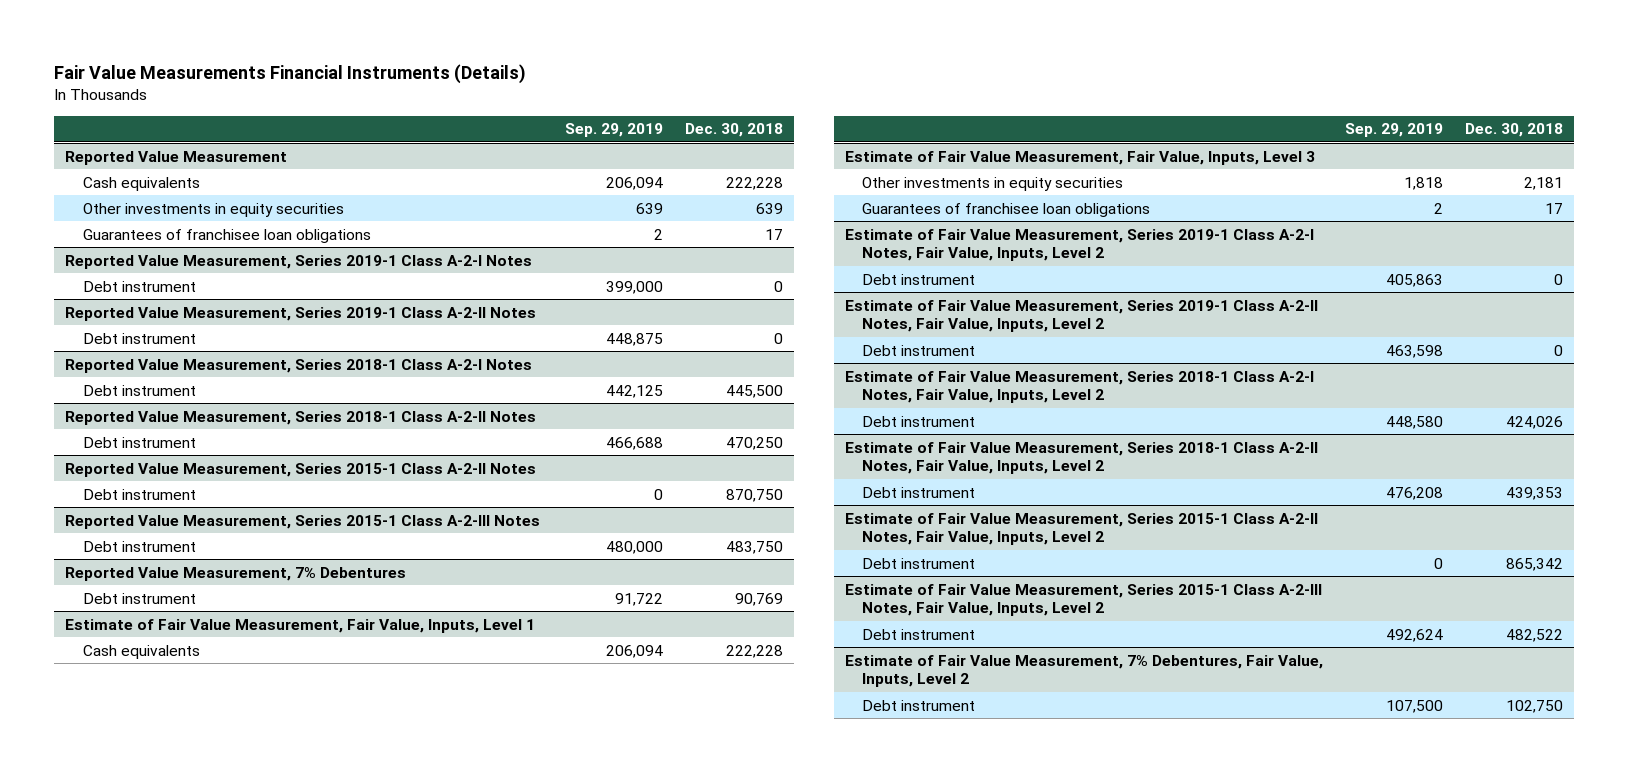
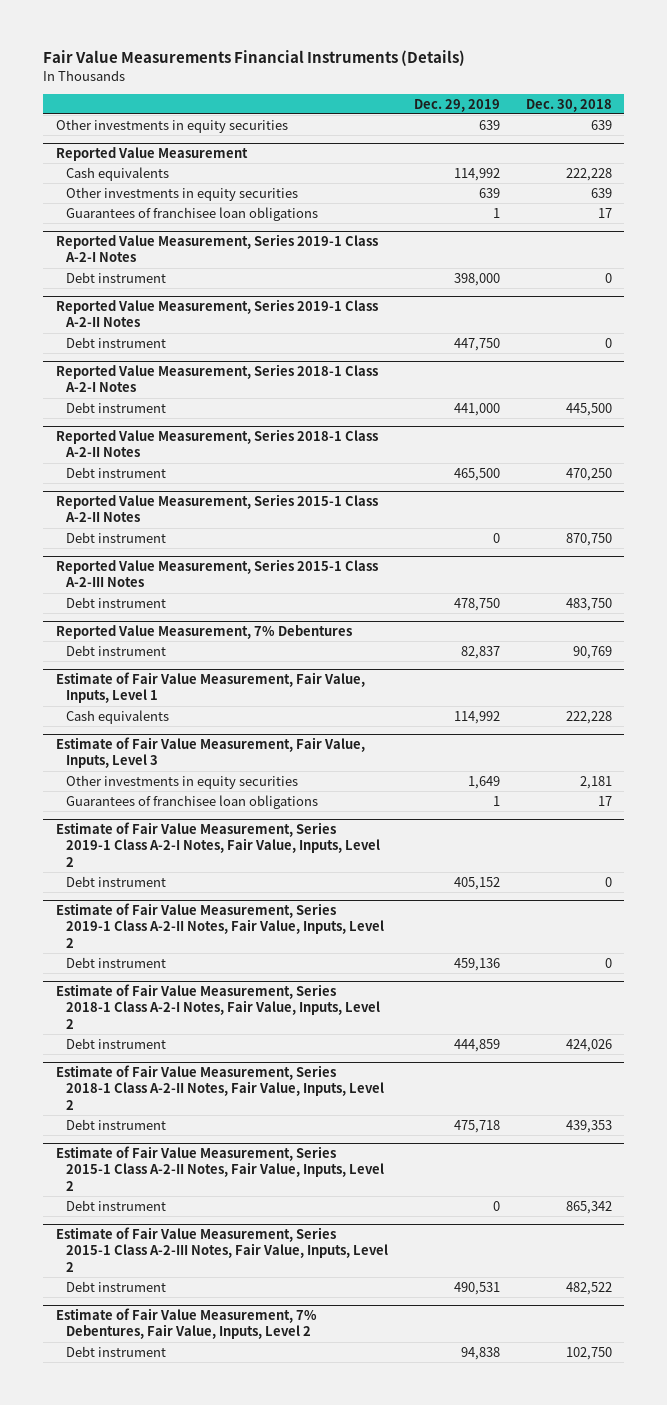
[565,123,664,138] Sep. 29, 2019 -> none
none -> [413,98,500,112] Dec. 29, 2019
none -> [55,118,288,133] Other investments in equity securities

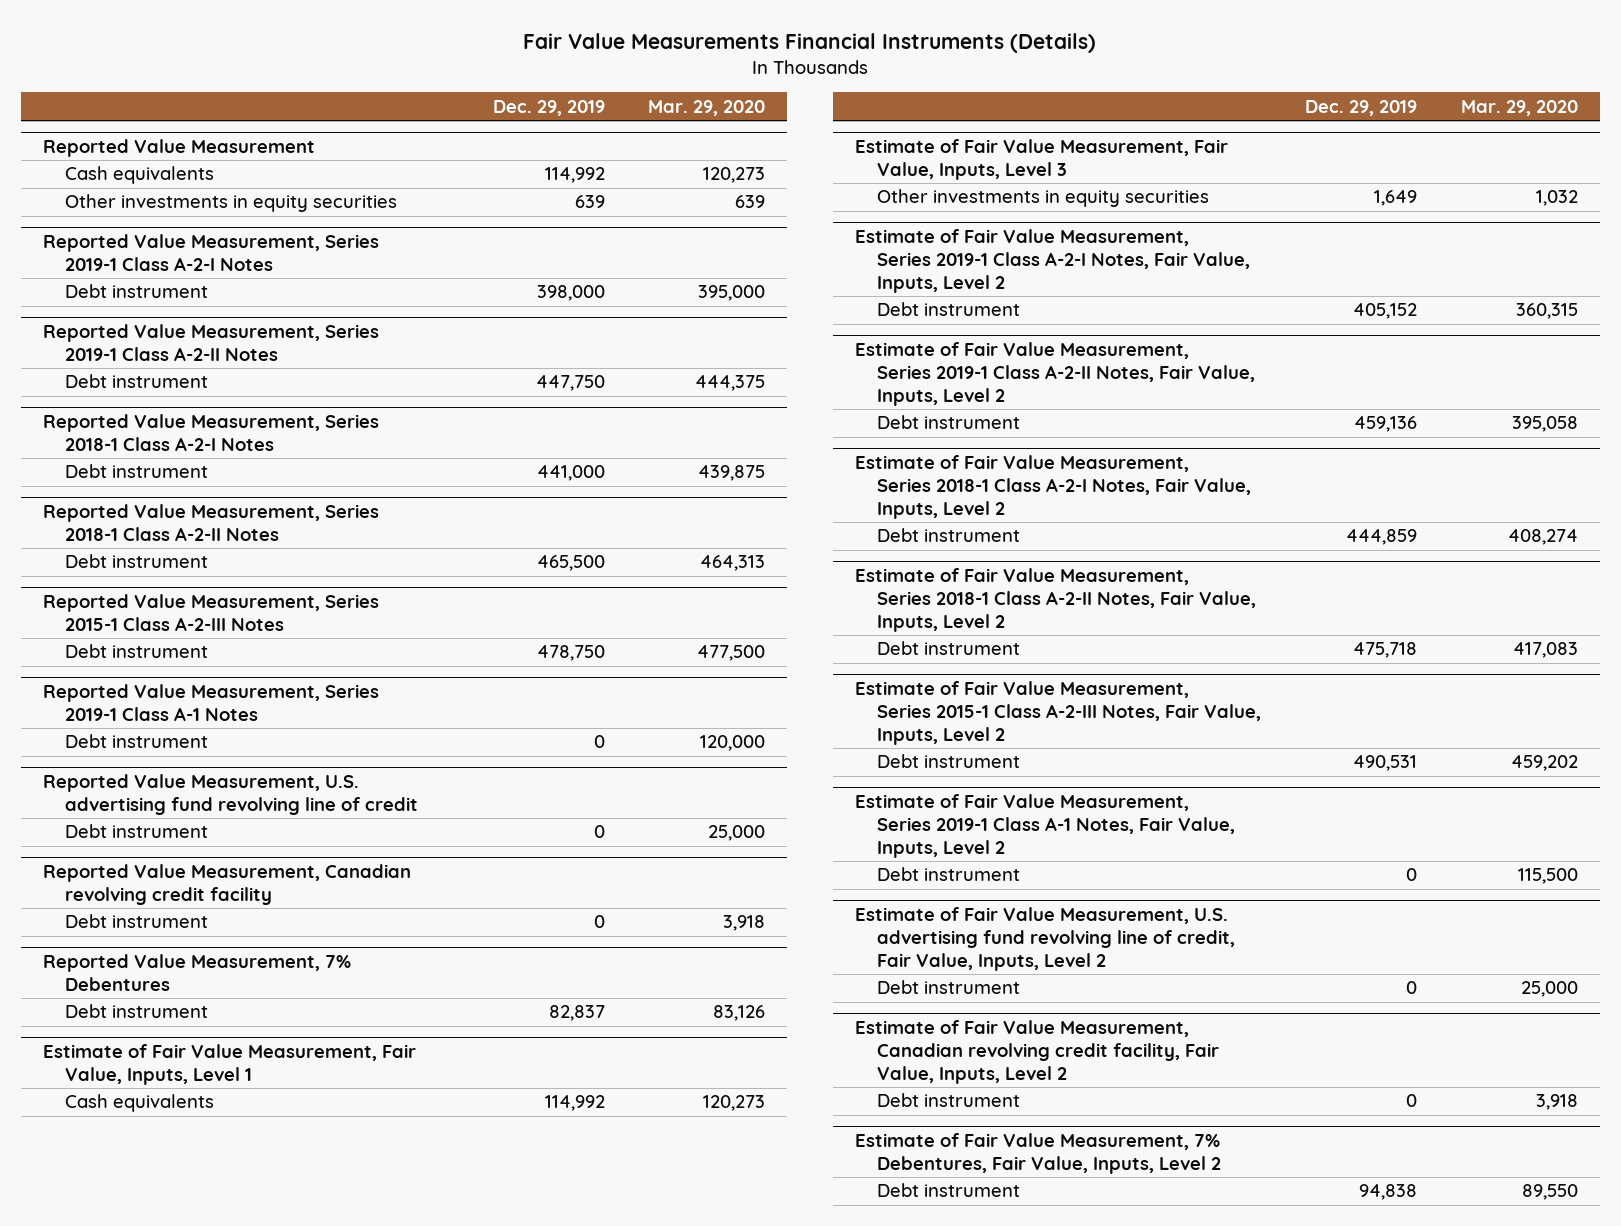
[525,98,612,112] Dec. 30, 2018 -> none
none -> [648,99,766,116] Mar. 29, 2020
[55,118,288,133] Other investments in equity securities -> none
[66,206,319,221] Guarantees of franchisee loan obligations -> none
[55,493,378,523] Reported Value Measurement, Series 2015-1 Class A-2-II Notes -> none
[66,531,167,543] Debt instrument -> none
none -> [42,683,379,721] Reported Value Measurement, Series 2019-1 Class A-1 Notes
none -> [65,734,209,749] Debt instrument
none -> [42,773,419,815] Reported Value Measurement, U.S. advertising fund revolving line of credit
none -> [65,824,209,839] Debt instrument
none -> [42,863,411,905] Reported Value Measurement, Canadian revolving credit facility
none -> [65,914,209,929] Debt instrument
[66,794,319,809] Guarantees of franchisee loan obligations -> none
[55,1145,385,1191] Estimate of Fair Value Measurement, Series 2015-1 Class A-2-II Notes, Fair Value, Inputs, Level 2 -> none
[66,1199,167,1211] Debt instrument -> none
none -> [855,793,1236,858] Estimate of Fair Value Measurement, Series 2019-1 Class A-1 Notes, Fair Value, Inputs, Level 2
none -> [877,867,1021,882] Debt instrument
none -> [855,906,1236,971] Estimate of Fair Value Measurement, U.S. advertising fund revolving line of credit, Fair Value, Inputs, Level 2
none -> [877,980,1021,995] Debt instrument
none -> [855,1019,1220,1084] Estimate of Fair Value Measurement, Canadian revolving credit facility, Fair Value, Inputs, Level 2
none -> [877,1093,1021,1108] Debt instrument

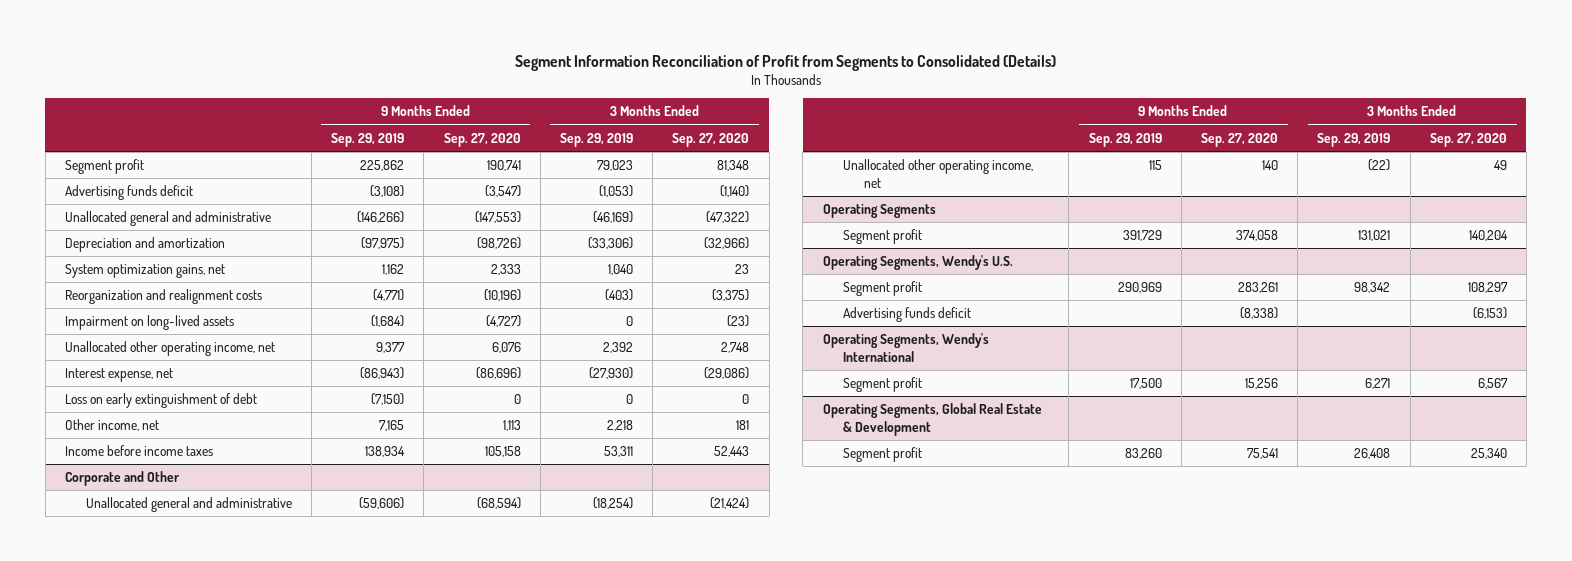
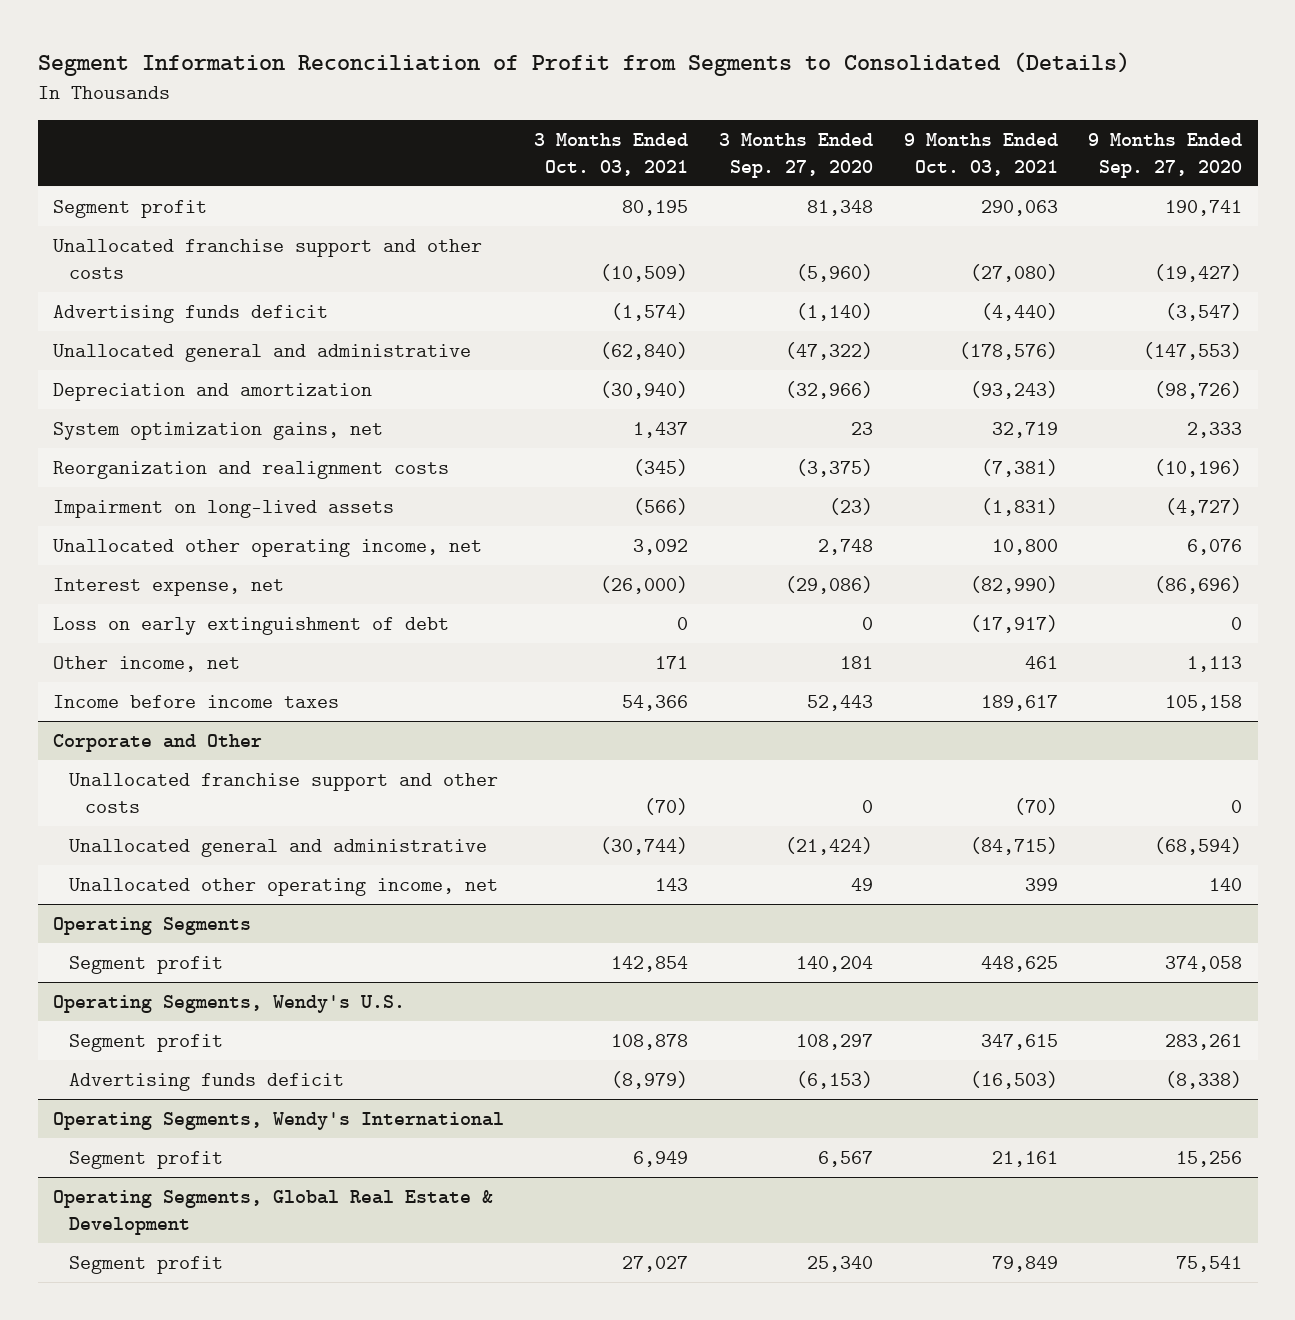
[331,132,405,147] Sep. 29, 2019 -> none
[559,132,633,147] Sep. 29, 2019 -> none
none -> [534,132,689,176] 3 Months Ended Oct. 03, 2021
none -> [903,132,1058,176] 9 Months Ended Oct. 03, 2021
none -> [52,238,482,279] Unallocated franchise support and other costs
none -> [68,772,498,813] Unallocated franchise support and other costs

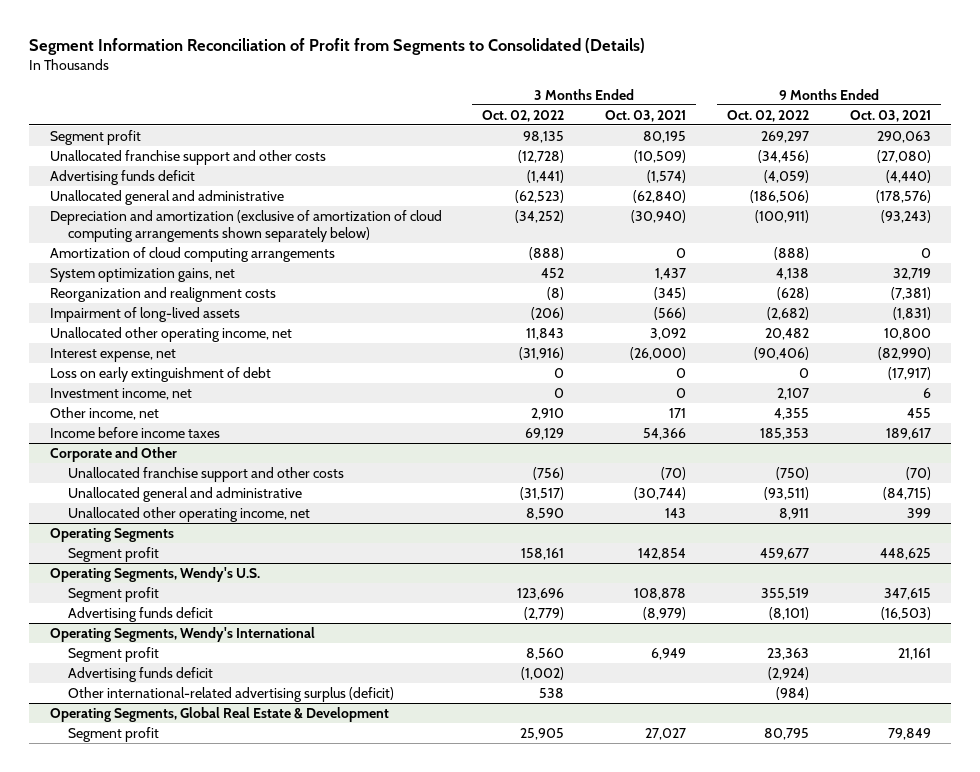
[719,132,874,178] 3 Months Ended Sep. 27, 2020 -> none
[1088,132,1243,178] 9 Months Ended Sep. 27, 2020 -> none
none -> [482,109,565,122] Oct. 02, 2022
none -> [726,109,809,122] Oct. 02, 2022
[52,382,372,401] Depreciation and amortization -> [49,209,442,242] Depreciation and amortization (exclusive of amortization of cloud computing arrangements shown separately below)
none -> [49,246,335,262] Amortization of cloud computing arrangements
[52,499,394,518] Impairment on long-lived assets -> [49,306,240,322] Impairment of long-lived assets
none -> [49,387,192,400] Investment income, net
[1024,655,1058,669] 461 -> [906,407,931,418] 455
none -> [67,666,213,682] Advertising funds deficit
none -> [67,686,394,702] Other international-related advertising surplus (deficit)

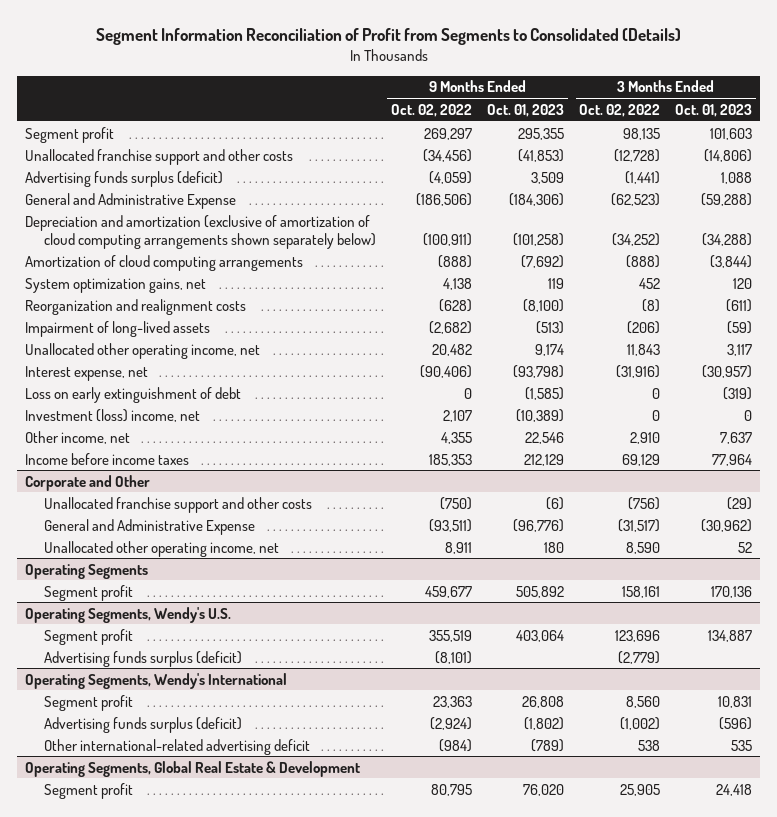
[605,109,687,122] Oct. 03, 2021 -> none
[849,109,931,122] Oct. 03, 2021 -> none
none -> [487,103,565,117] Oct. 01, 2023
none -> [675,103,753,117] Oct. 01, 2023
[49,169,195,185] Advertising funds deficit -> [24,170,223,187] Advertising funds surplus (deficit)
[49,189,284,205] Unallocated general and administrative -> [24,192,236,209] General and Administrative Expense
[49,387,192,400] Investment income, net -> [24,408,200,422] Investment (loss) income, net
[67,486,302,502] Unallocated general and administrative -> [44,518,256,535] General and Administrative Expense
[67,606,213,622] Advertising funds deficit -> [44,650,243,667] Advertising funds surplus (deficit)
[67,666,213,682] Advertising funds deficit -> [44,716,243,733] Advertising funds surplus (deficit)
[67,686,394,702] Other international-related advertising surplus (deficit) -> [44,738,311,755] Other international-related advertising deficit

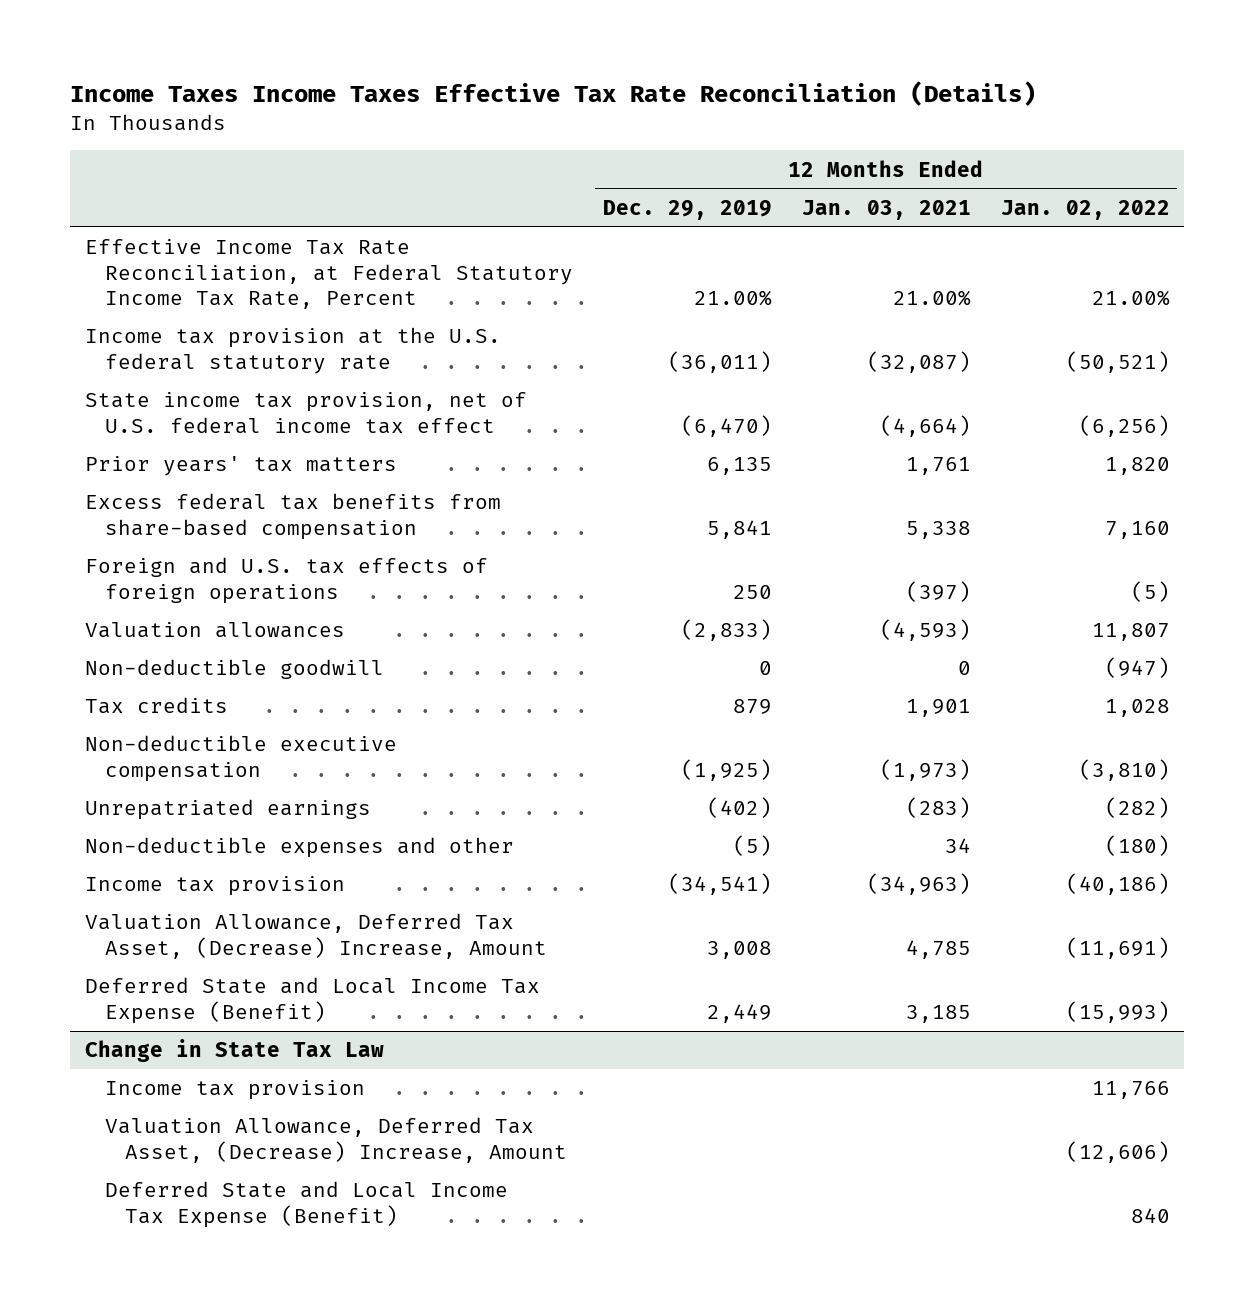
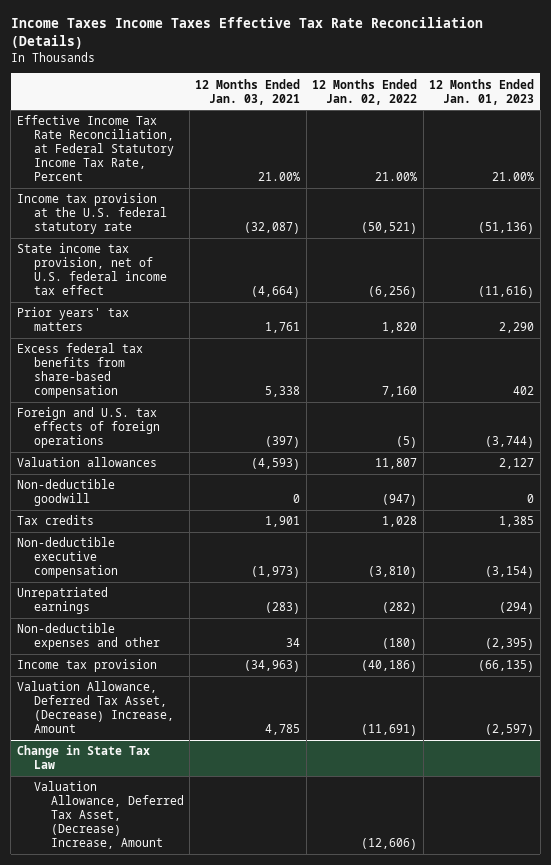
[602,199,772,220] Dec. 29, 2019 -> none
none -> [429,78,535,105] 12 Months Ended Jan. 01, 2023
[84,977,540,1024] Deferred State and Local Income Tax Expense (Benefit) -> none
[104,1080,365,1101] Income tax provision -> none
[104,1181,508,1228] Deferred State and Local Income Tax Expense (Benefit) -> none

